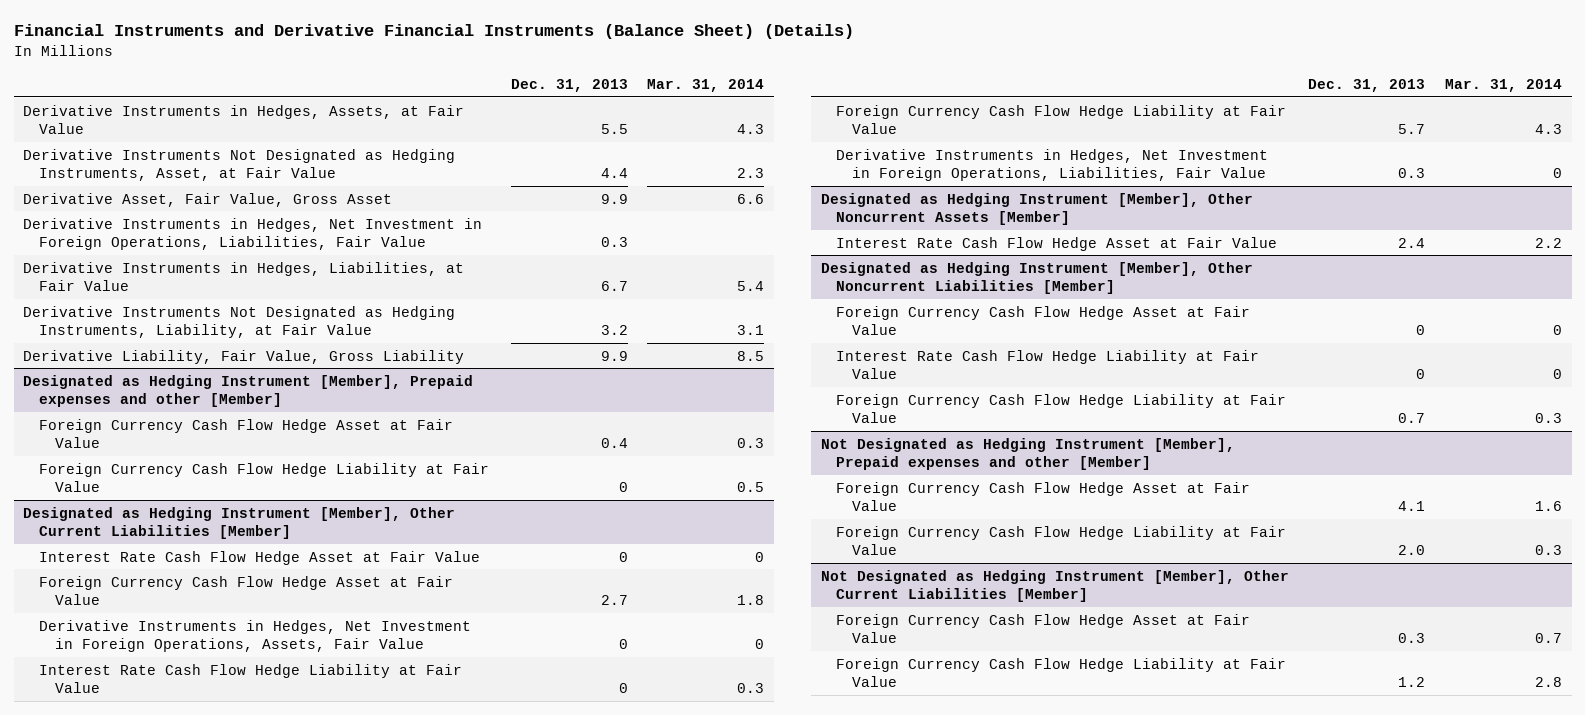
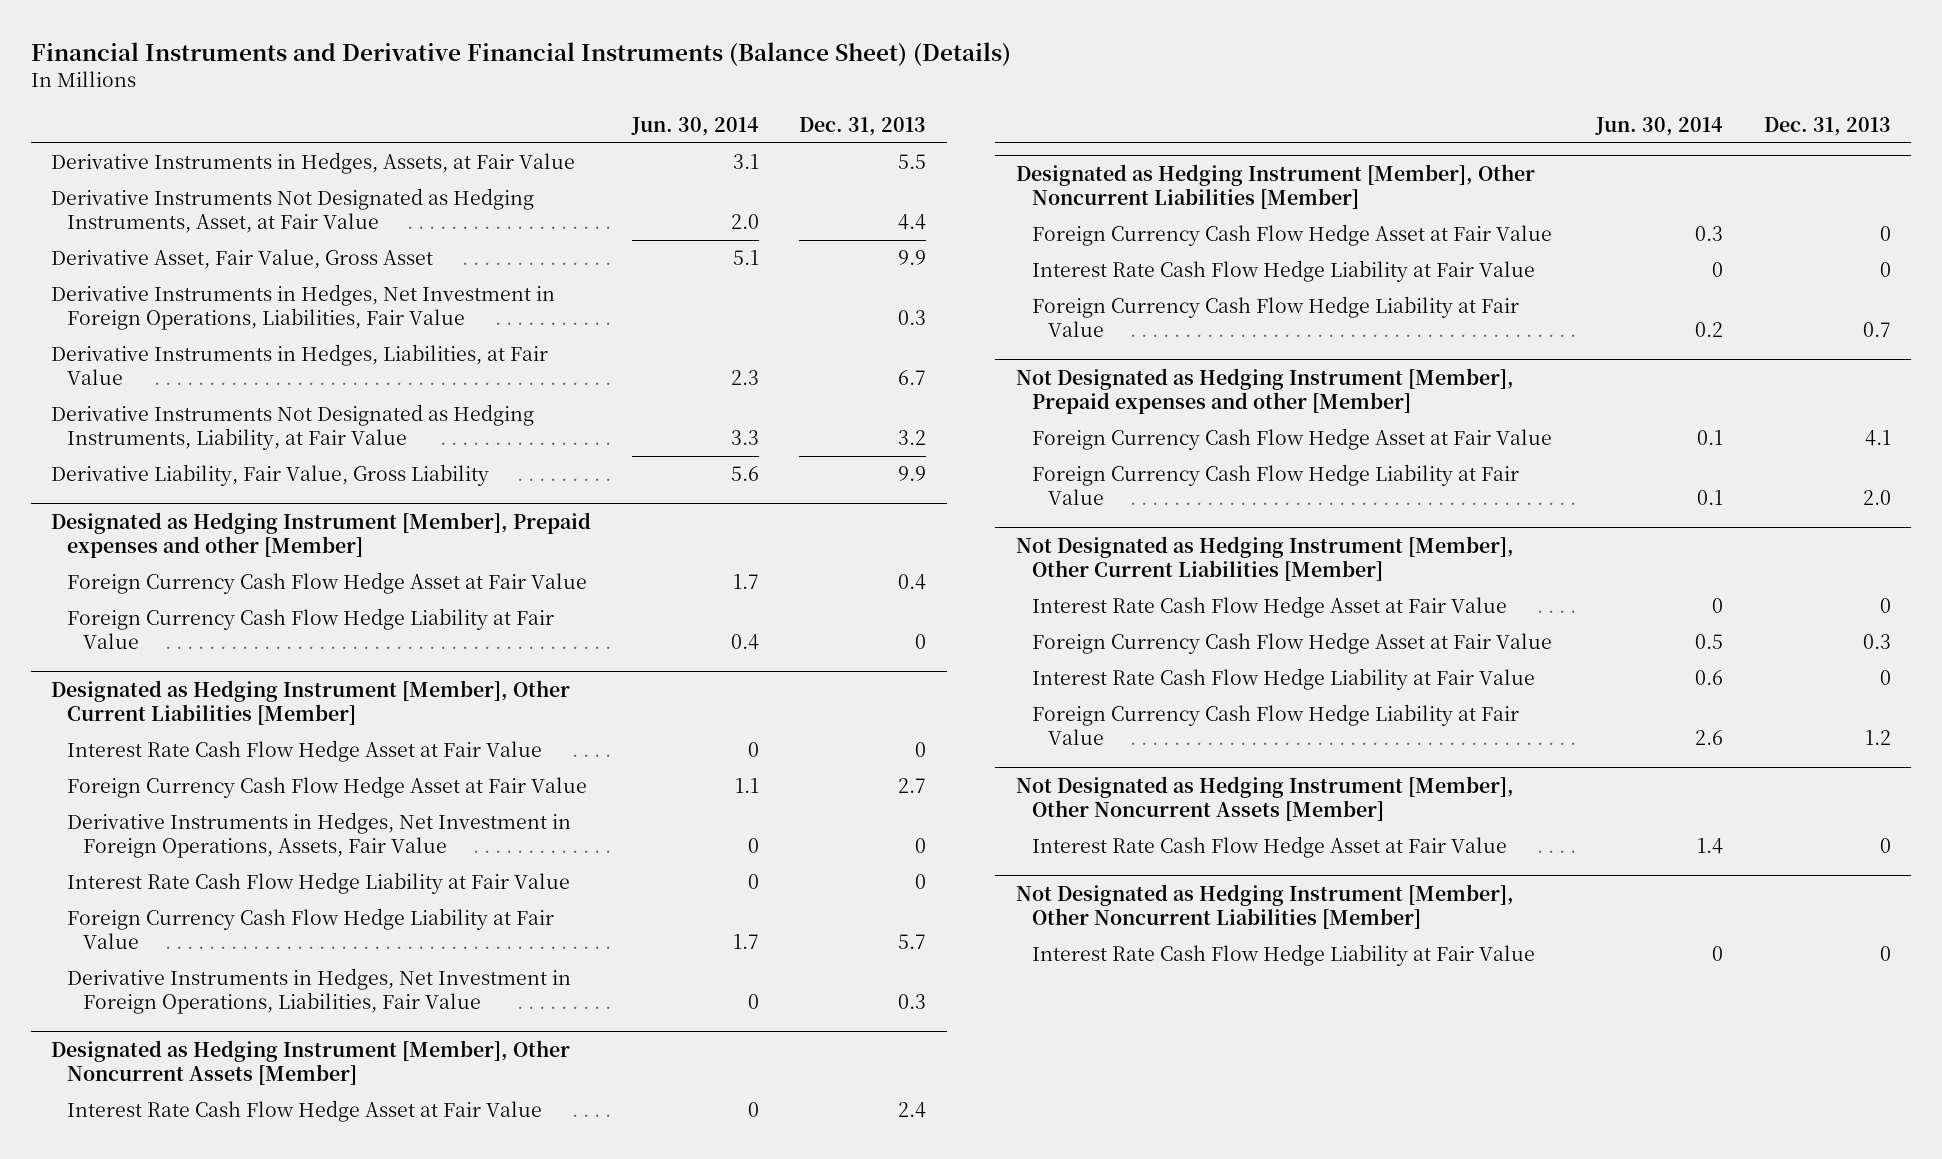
[647,78,765,92] Mar. 31, 2014 -> none
none -> [630,116,759,136] Jun. 30, 2014
none -> [1031,596,1507,619] Interest Rate Cash Flow Hedge Asset at Fair Value
none -> [1031,668,1535,691] Interest Rate Cash Flow Hedge Liability at Fair Value
none -> [1015,776,1514,821] Not Designated as Hedging Instrument [Member], Other Noncurrent Assets [Member]
none -> [1031,836,1507,859] Interest Rate Cash Flow Hedge Asset at Fair Value
none -> [1015,884,1514,929] Not Designated as Hedging Instrument [Member], Other Noncurrent Liabilities [Member]
none -> [1031,944,1535,967] Interest Rate Cash Flow Hedge Liability at Fair Value

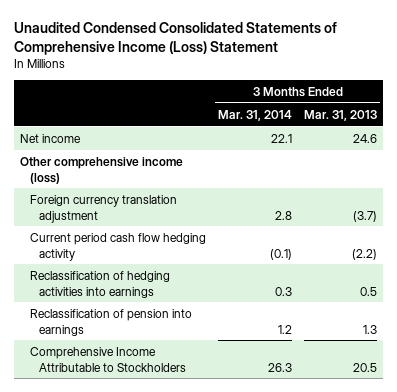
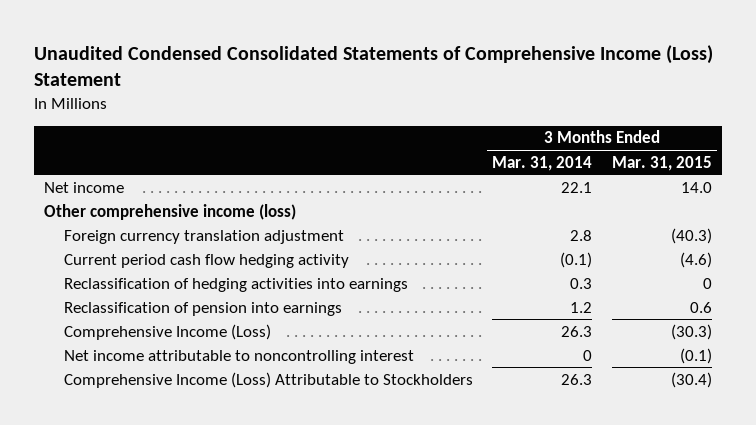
[304,109,378,121] Mar. 31, 2013 -> none
none -> [611,155,712,171] Mar. 31, 2015
none -> [63,323,271,340] Comprehensive Income (Loss)
none -> [63,349,414,364] Net income attributable to noncontrolling interest
[29,346,187,372] Comprehensive Income Attributable to Stockholders -> [63,371,473,388] Comprehensive Income (Loss) Attributable to Stockholders

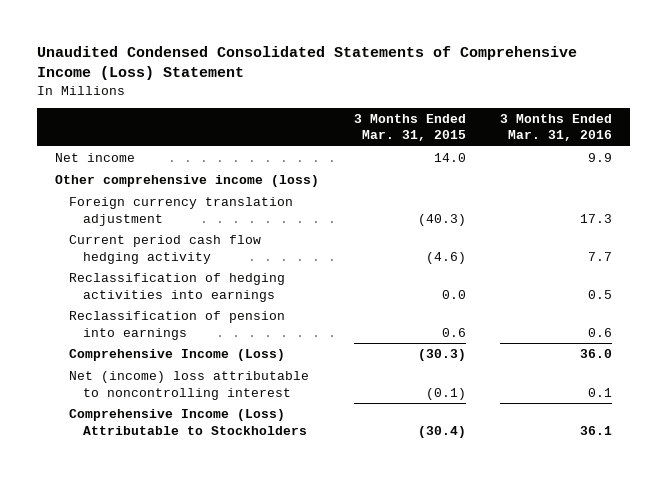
[492,155,593,171] Mar. 31, 2014 -> none
none -> [500,113,613,142] 3 Months Ended Mar. 31, 2016
[702,277,712,289] 0 -> [441,289,466,299] 0.0
[63,349,414,364] Net income attributable to noncontrolling interest -> [68,371,309,400] Net (income) loss attributable to noncontrolling interest

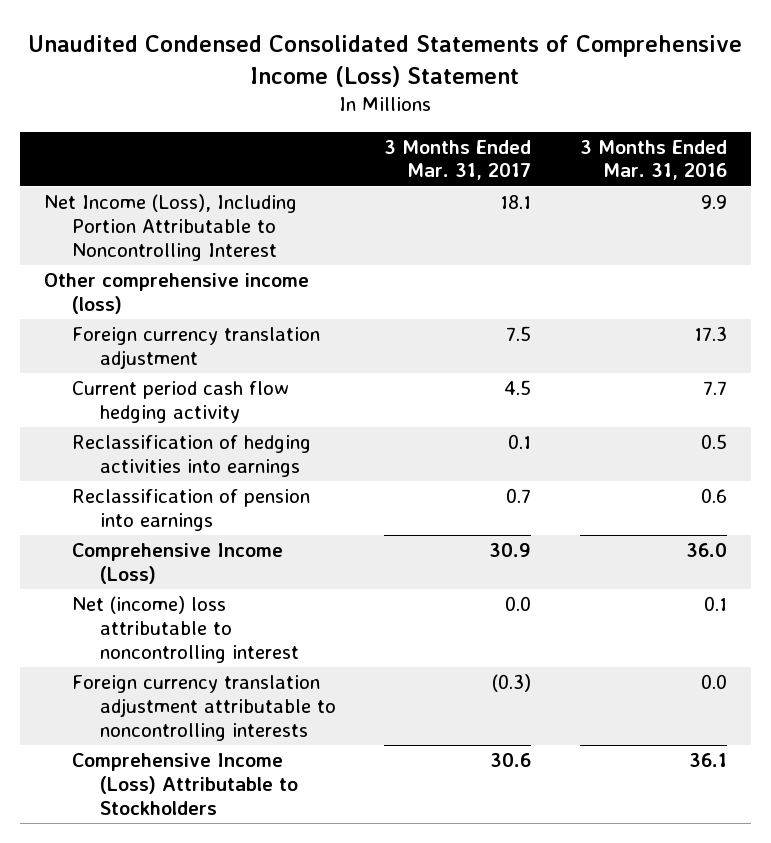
[353,113,466,142] 3 Months Ended Mar. 31, 2015 -> none
none -> [384,139,532,181] 3 Months Ended Mar. 31, 2017
[54,153,135,163] Net income -> [44,194,298,261] Net Income (Loss), Including Portion Attributable to Noncontrolling Interest
none -> [72,675,337,741] Foreign currency translation adjustment attributable to noncontrolling interests

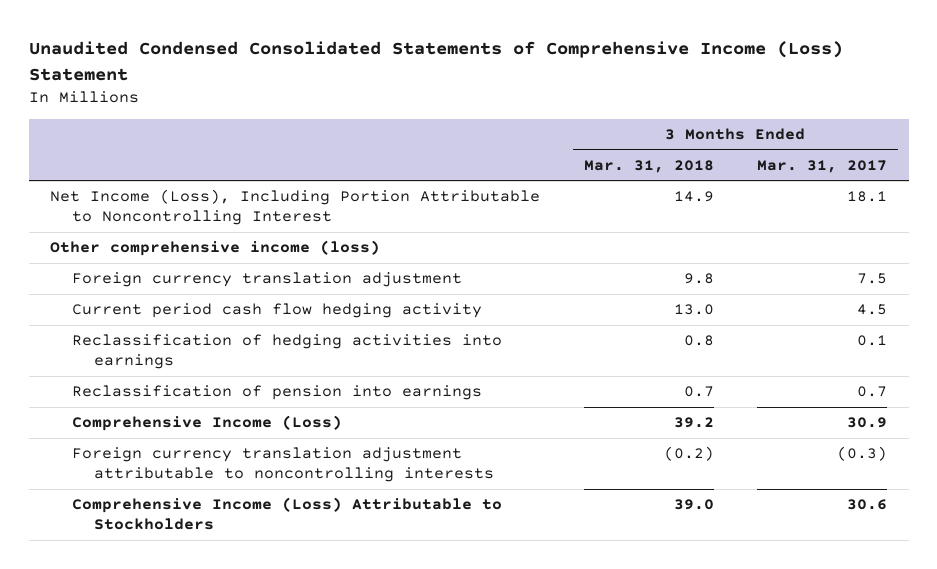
[579,139,727,181] 3 Months Ended Mar. 31, 2016 -> none
none -> [583,159,714,173] Mar. 31, 2018
[72,596,300,663] Net (income) loss attributable to noncontrolling interest -> none

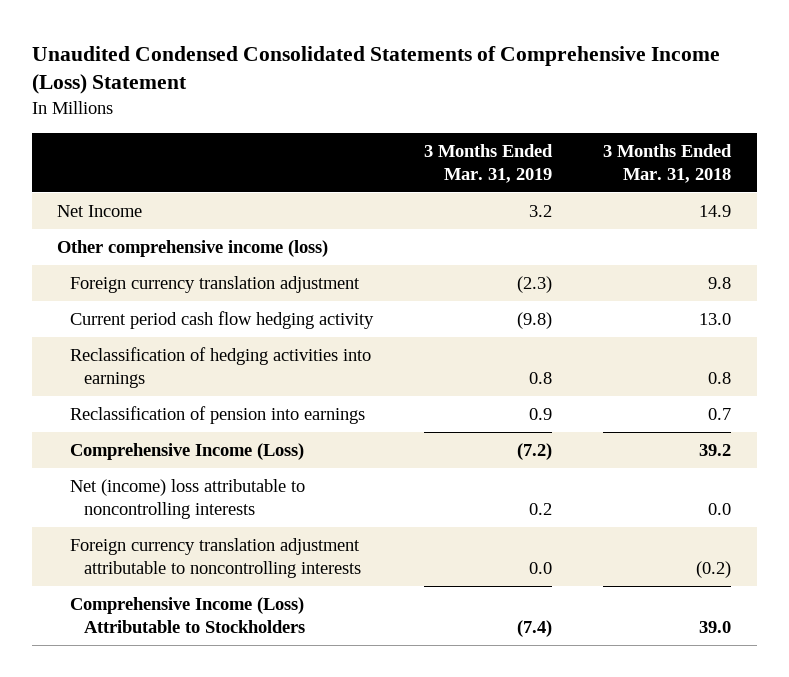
[757,159,888,173] Mar. 31, 2017 -> none
none -> [424,144,554,183] 3 Months Ended Mar. 31, 2019
[50,189,541,226] Net Income (Loss), Including Portion Attributable to Noncontrolling Interest -> [57,205,143,218] Net Income
none -> [70,479,306,519] Net (income) loss attributable to noncontrolling interests

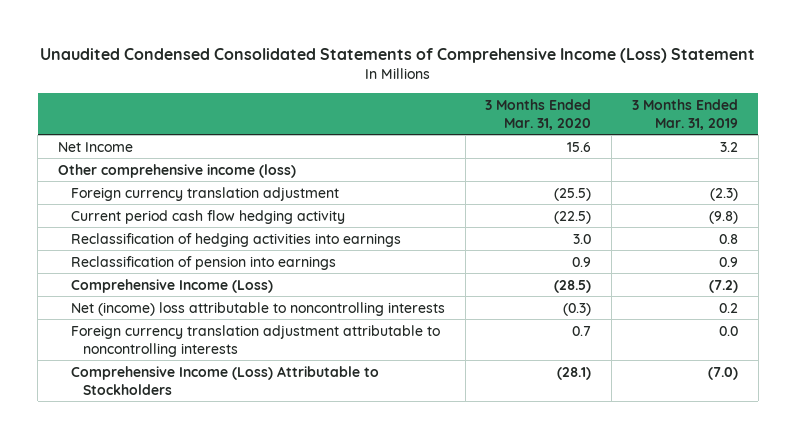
[603,144,733,183] 3 Months Ended Mar. 31, 2018 -> none
none -> [485,98,592,130] 3 Months Ended Mar. 31, 2020
[517,619,553,637] (7.4) -> [707,366,738,380] (7.0)

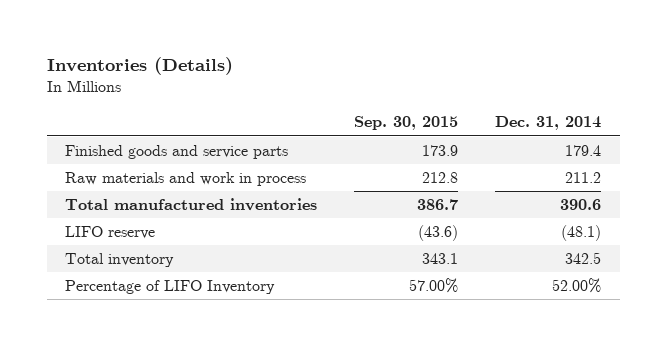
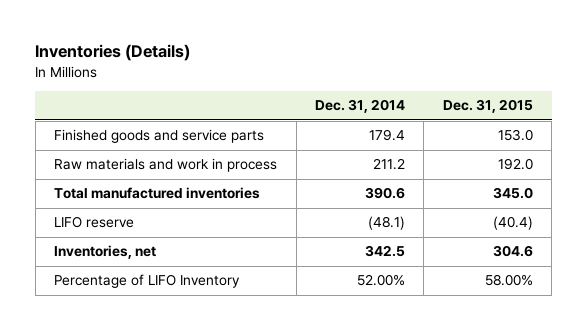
[354,116,459,131] Sep. 30, 2015 -> none
none -> [442,99,533,114] Dec. 31, 2015
[65,253,175,268] Total inventory -> [54,245,157,260] Inventories, net

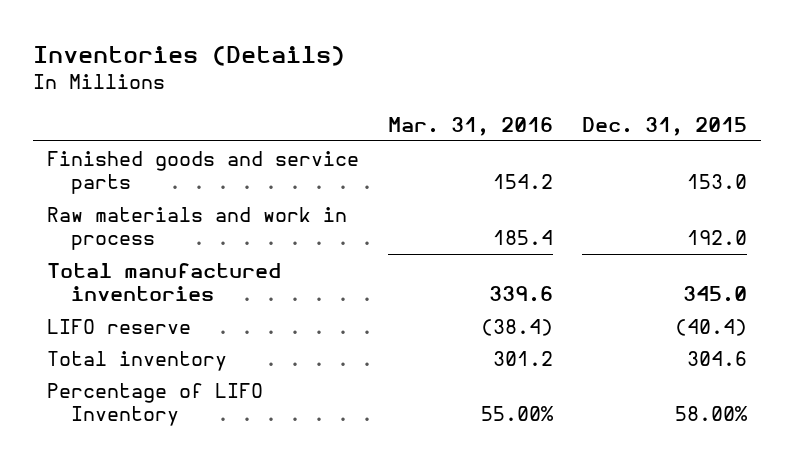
[314,99,405,114] Dec. 31, 2014 -> none
none -> [387,116,553,136] Mar. 31, 2016
[54,245,157,260] Inventories, net -> [47,350,228,371] Total inventory

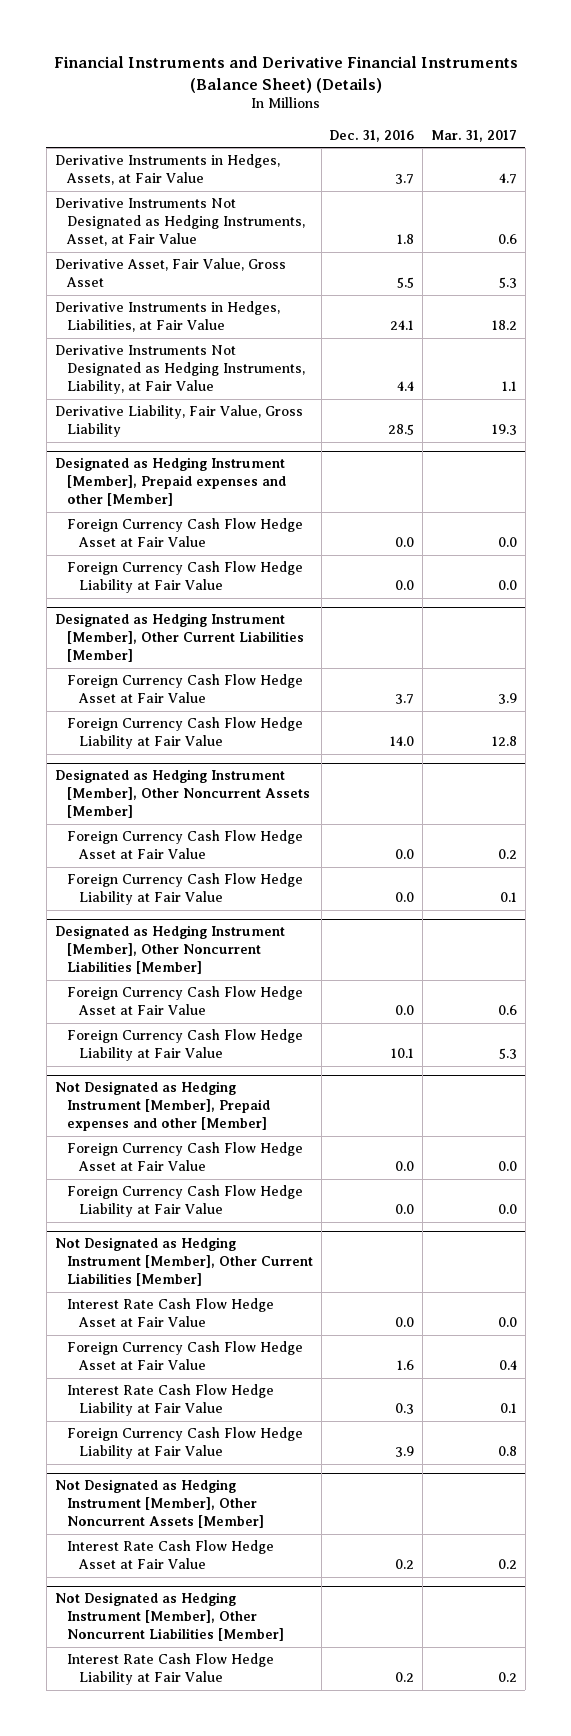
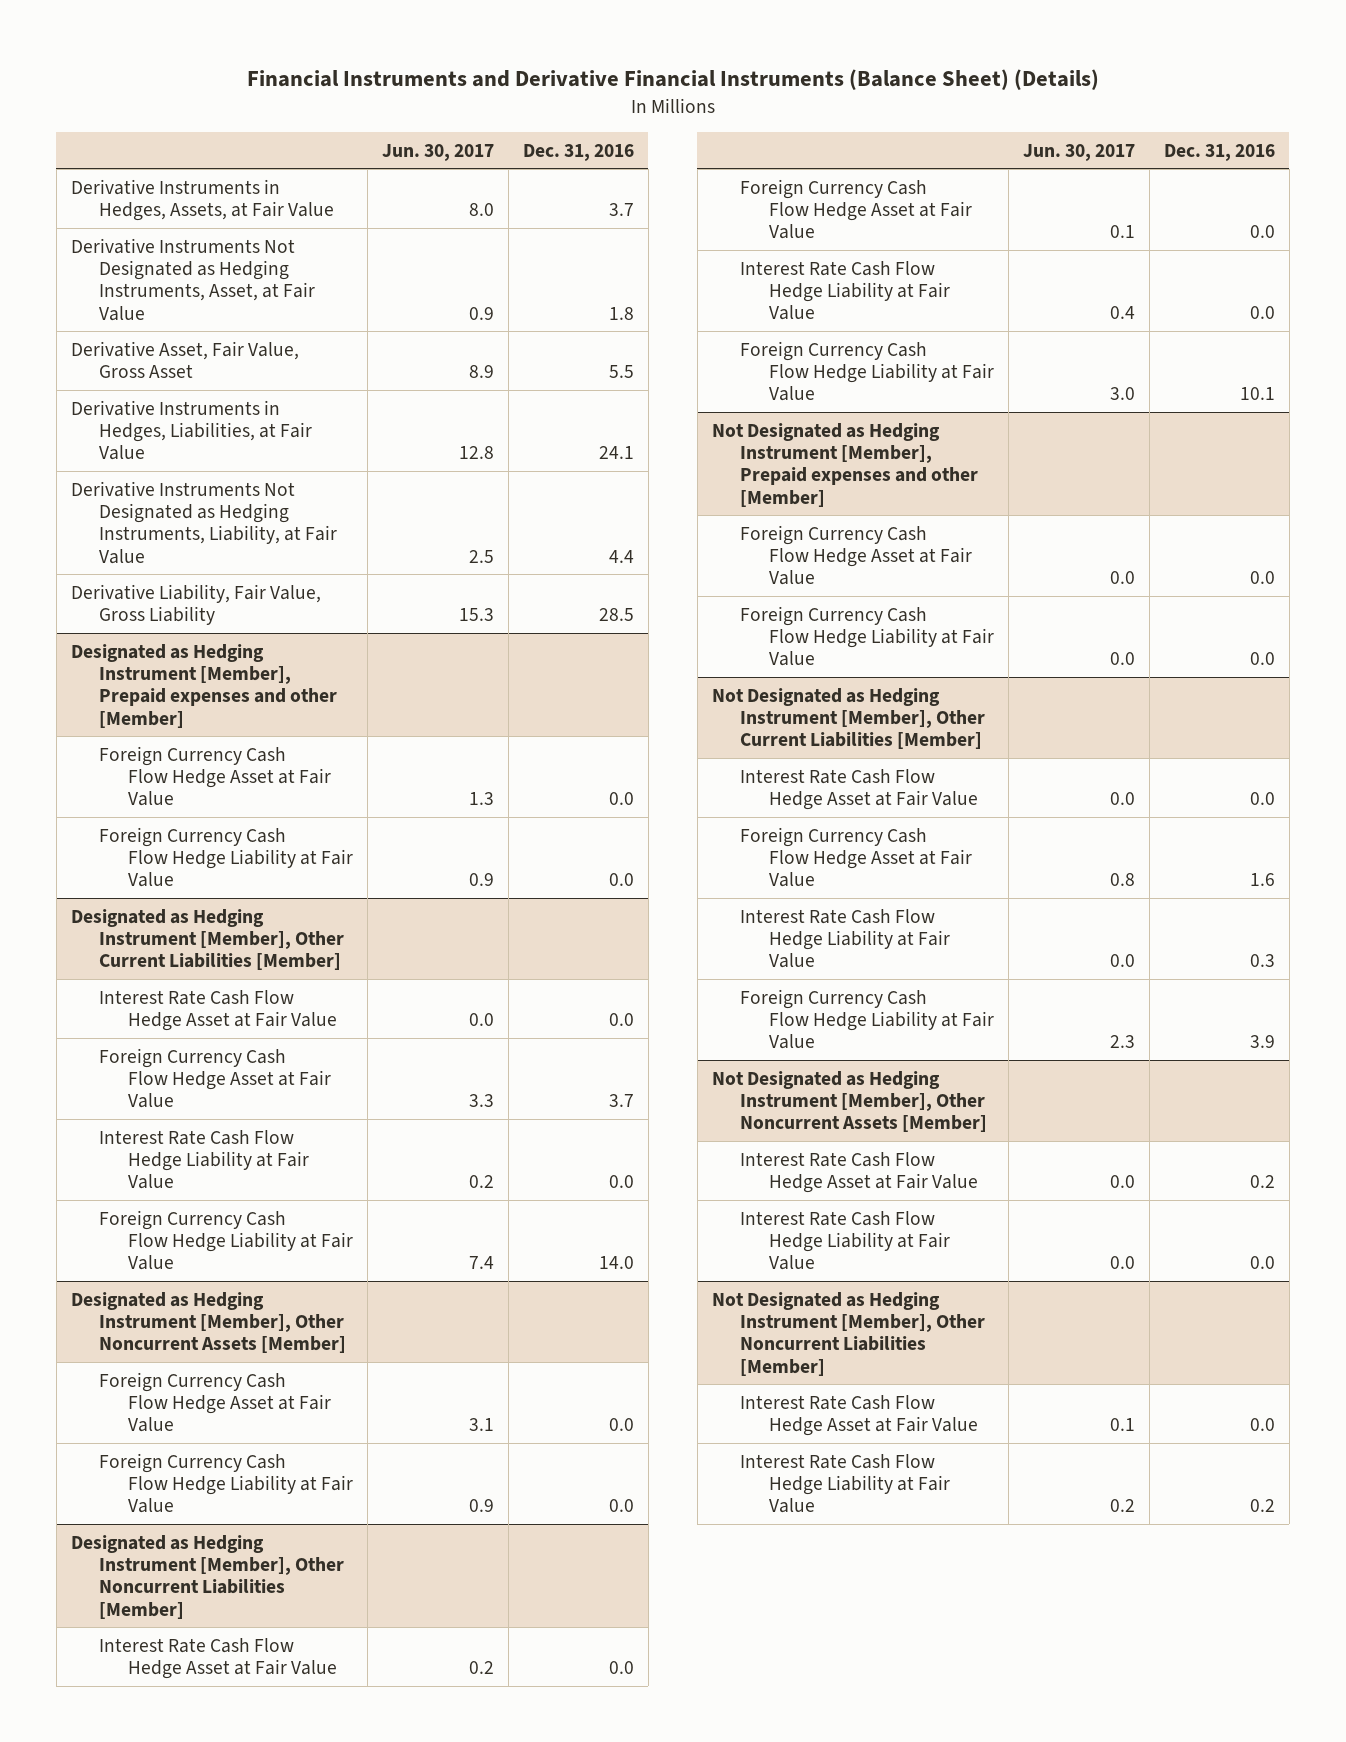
[430,129,517,142] Mar. 31, 2017 -> none
none -> [381,143,494,161] Jun. 30, 2017
none -> [99,989,337,1031] Interest Rate Cash Flow Hedge Asset at Fair Value
none -> [99,1129,309,1190] Interest Rate Cash Flow Hedge Liability at Fair Value
none -> [99,1637,337,1679] Interest Rate Cash Flow Hedge Asset at Fair Value
none -> [740,260,950,321] Interest Rate Cash Flow Hedge Liability at Fair Value
none -> [740,1210,950,1271] Interest Rate Cash Flow Hedge Liability at Fair Value
none -> [740,1394,978,1436] Interest Rate Cash Flow Hedge Asset at Fair Value

